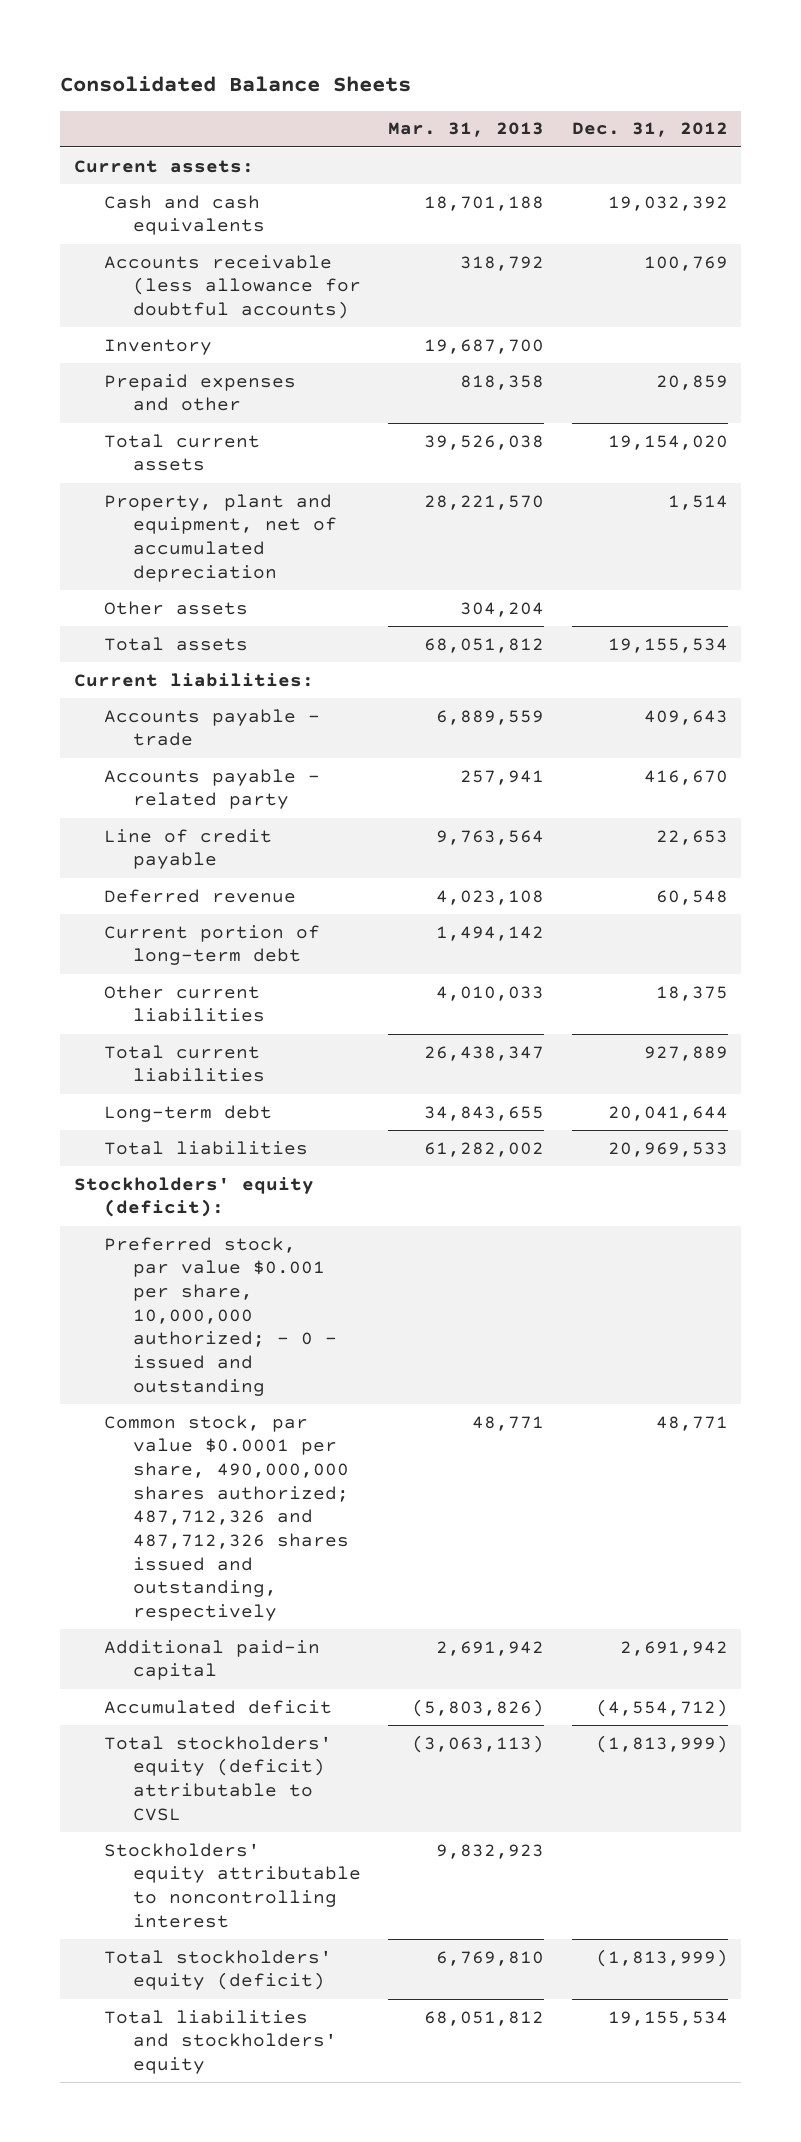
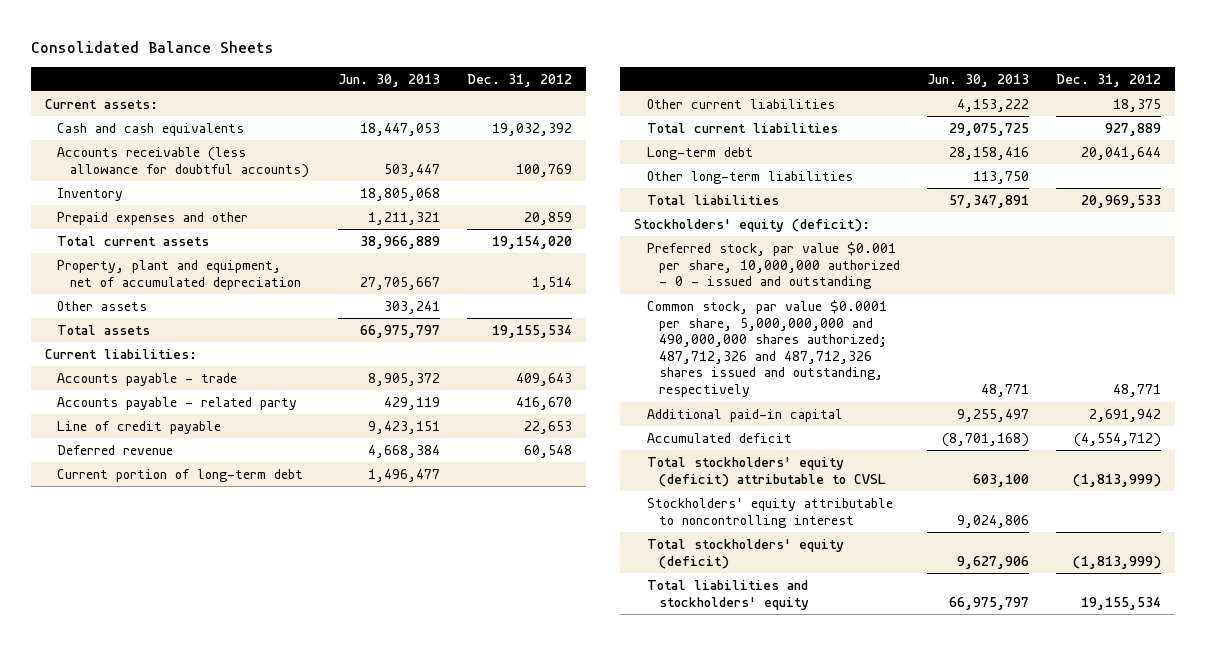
[388,122,545,138] Mar. 31, 2013 -> none
none -> [337,73,440,87] Jun. 30, 2013
none -> [646,171,853,185] Other long-term liabilities
[103,1236,338,1396] Preferred stock, par value $0.001 per share, 10,000,000 authorized; - 0 - issued and outstanding -> [646,242,901,290] Preferred stock, par value $0.001 per share, 10,000,000 authorized - 0 - issued and outstanding
[103,1414,350,1621] Common stock, par value $0.0001 per share, 490,000,000 shares authorized; 487,712,326 and 487,712,326 shares issued and outstanding, respectively -> [646,300,888,398] Common stock, par value $0.0001 per share, 5,000,000,000 and 490,000,000 shares authorized; 487,712,326 and 487,712,326 shares issued and outstanding, respectively

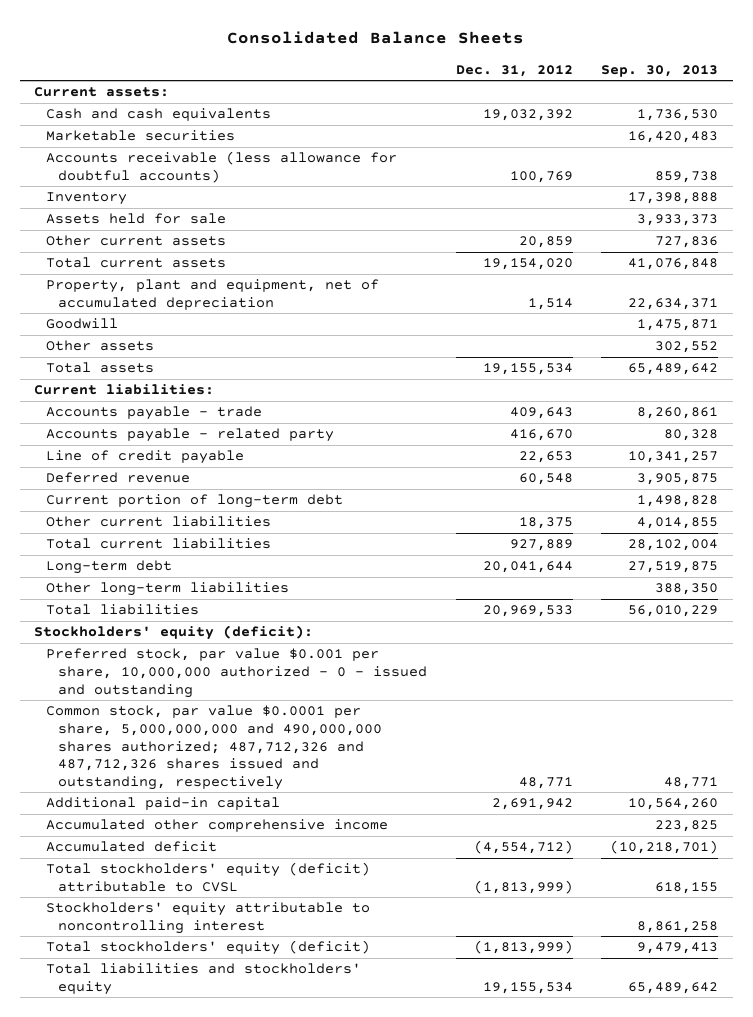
[337,73,440,87] Jun. 30, 2013 -> none
none -> [601,64,719,77] Sep. 30, 2013
none -> [46,130,236,142] Marketable securities
none -> [46,213,227,225] Assets held for sale
[57,212,249,226] Prepaid expenses and other -> [46,235,227,247] Other current assets
none -> [46,318,119,330] Goodwill
none -> [46,819,389,833] Accumulated other comprehensive income

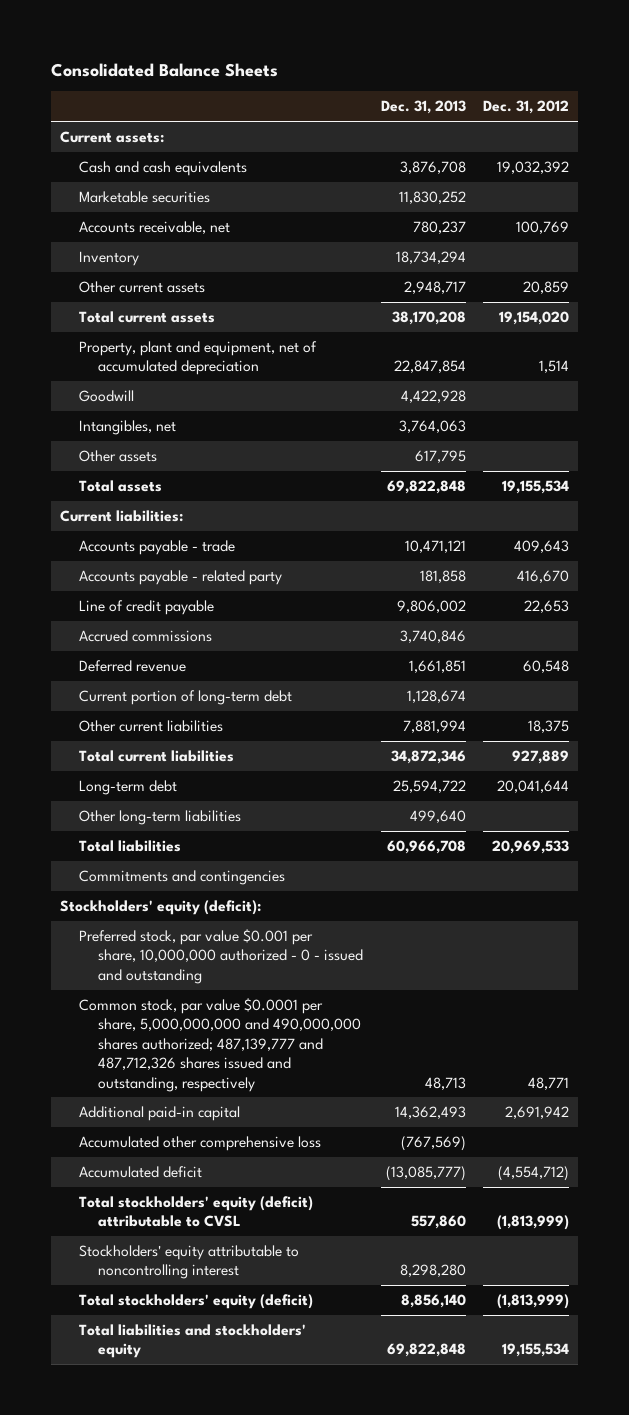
[601,64,719,77] Sep. 30, 2013 -> none
none -> [380,100,466,115] Dec. 31, 2013
[46,151,398,183] Accounts receivable (less allowance for doubtful accounts) -> [79,221,231,235] Accounts receivable, net
[46,213,227,225] Assets held for sale -> none
none -> [79,420,177,436] Intangibles, net
none -> [79,630,213,643] Accrued commissions
none -> [79,870,286,886] Commitments and contingencies
[46,705,383,790] Common stock, par value $0.0001 per share, 5,000,000,000 and 490,000,000 shares authorized; 487,712,326 and 487,712,326 shares issued and outstanding, respectively -> [79,998,361,1092] Common stock, par value $0.0001 per share, 5,000,000,000 and 490,000,000 shares authorized; 487,139,777 and 487,712,326 shares issued and outstanding, respectively
[46,819,389,833] Accumulated other comprehensive income -> [79,1136,322,1152] Accumulated other comprehensive loss

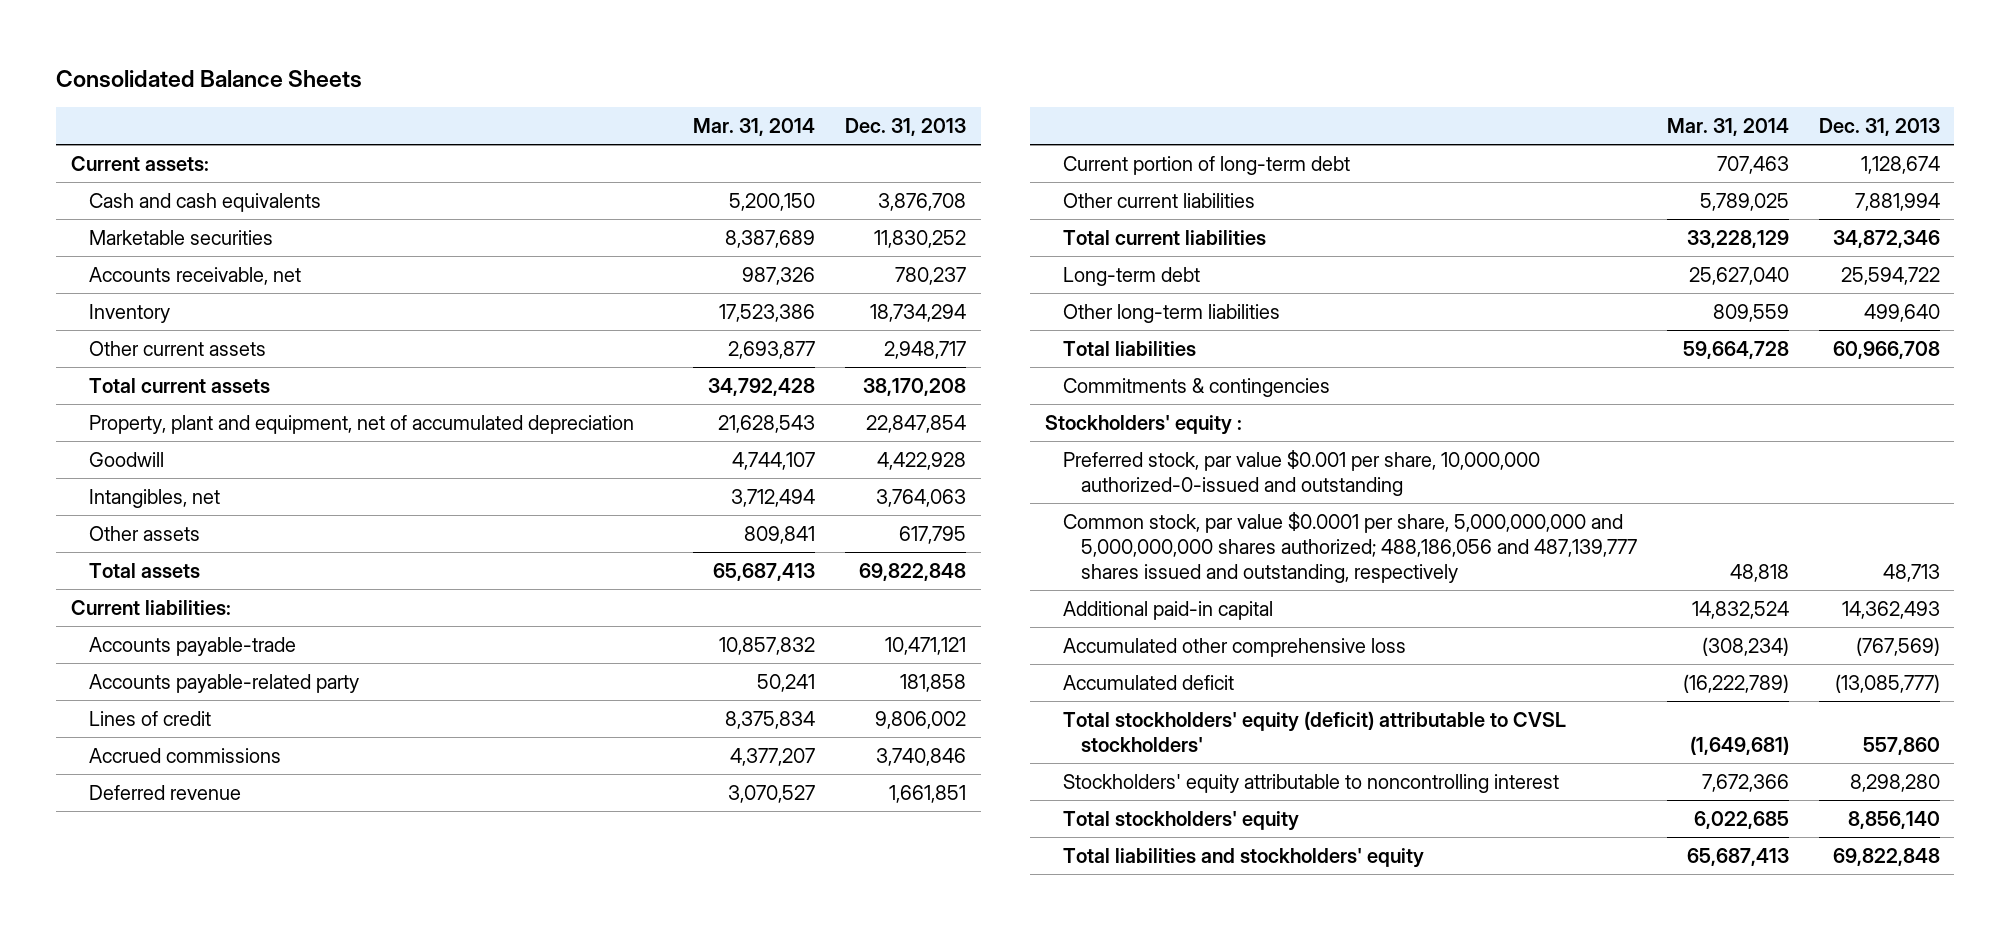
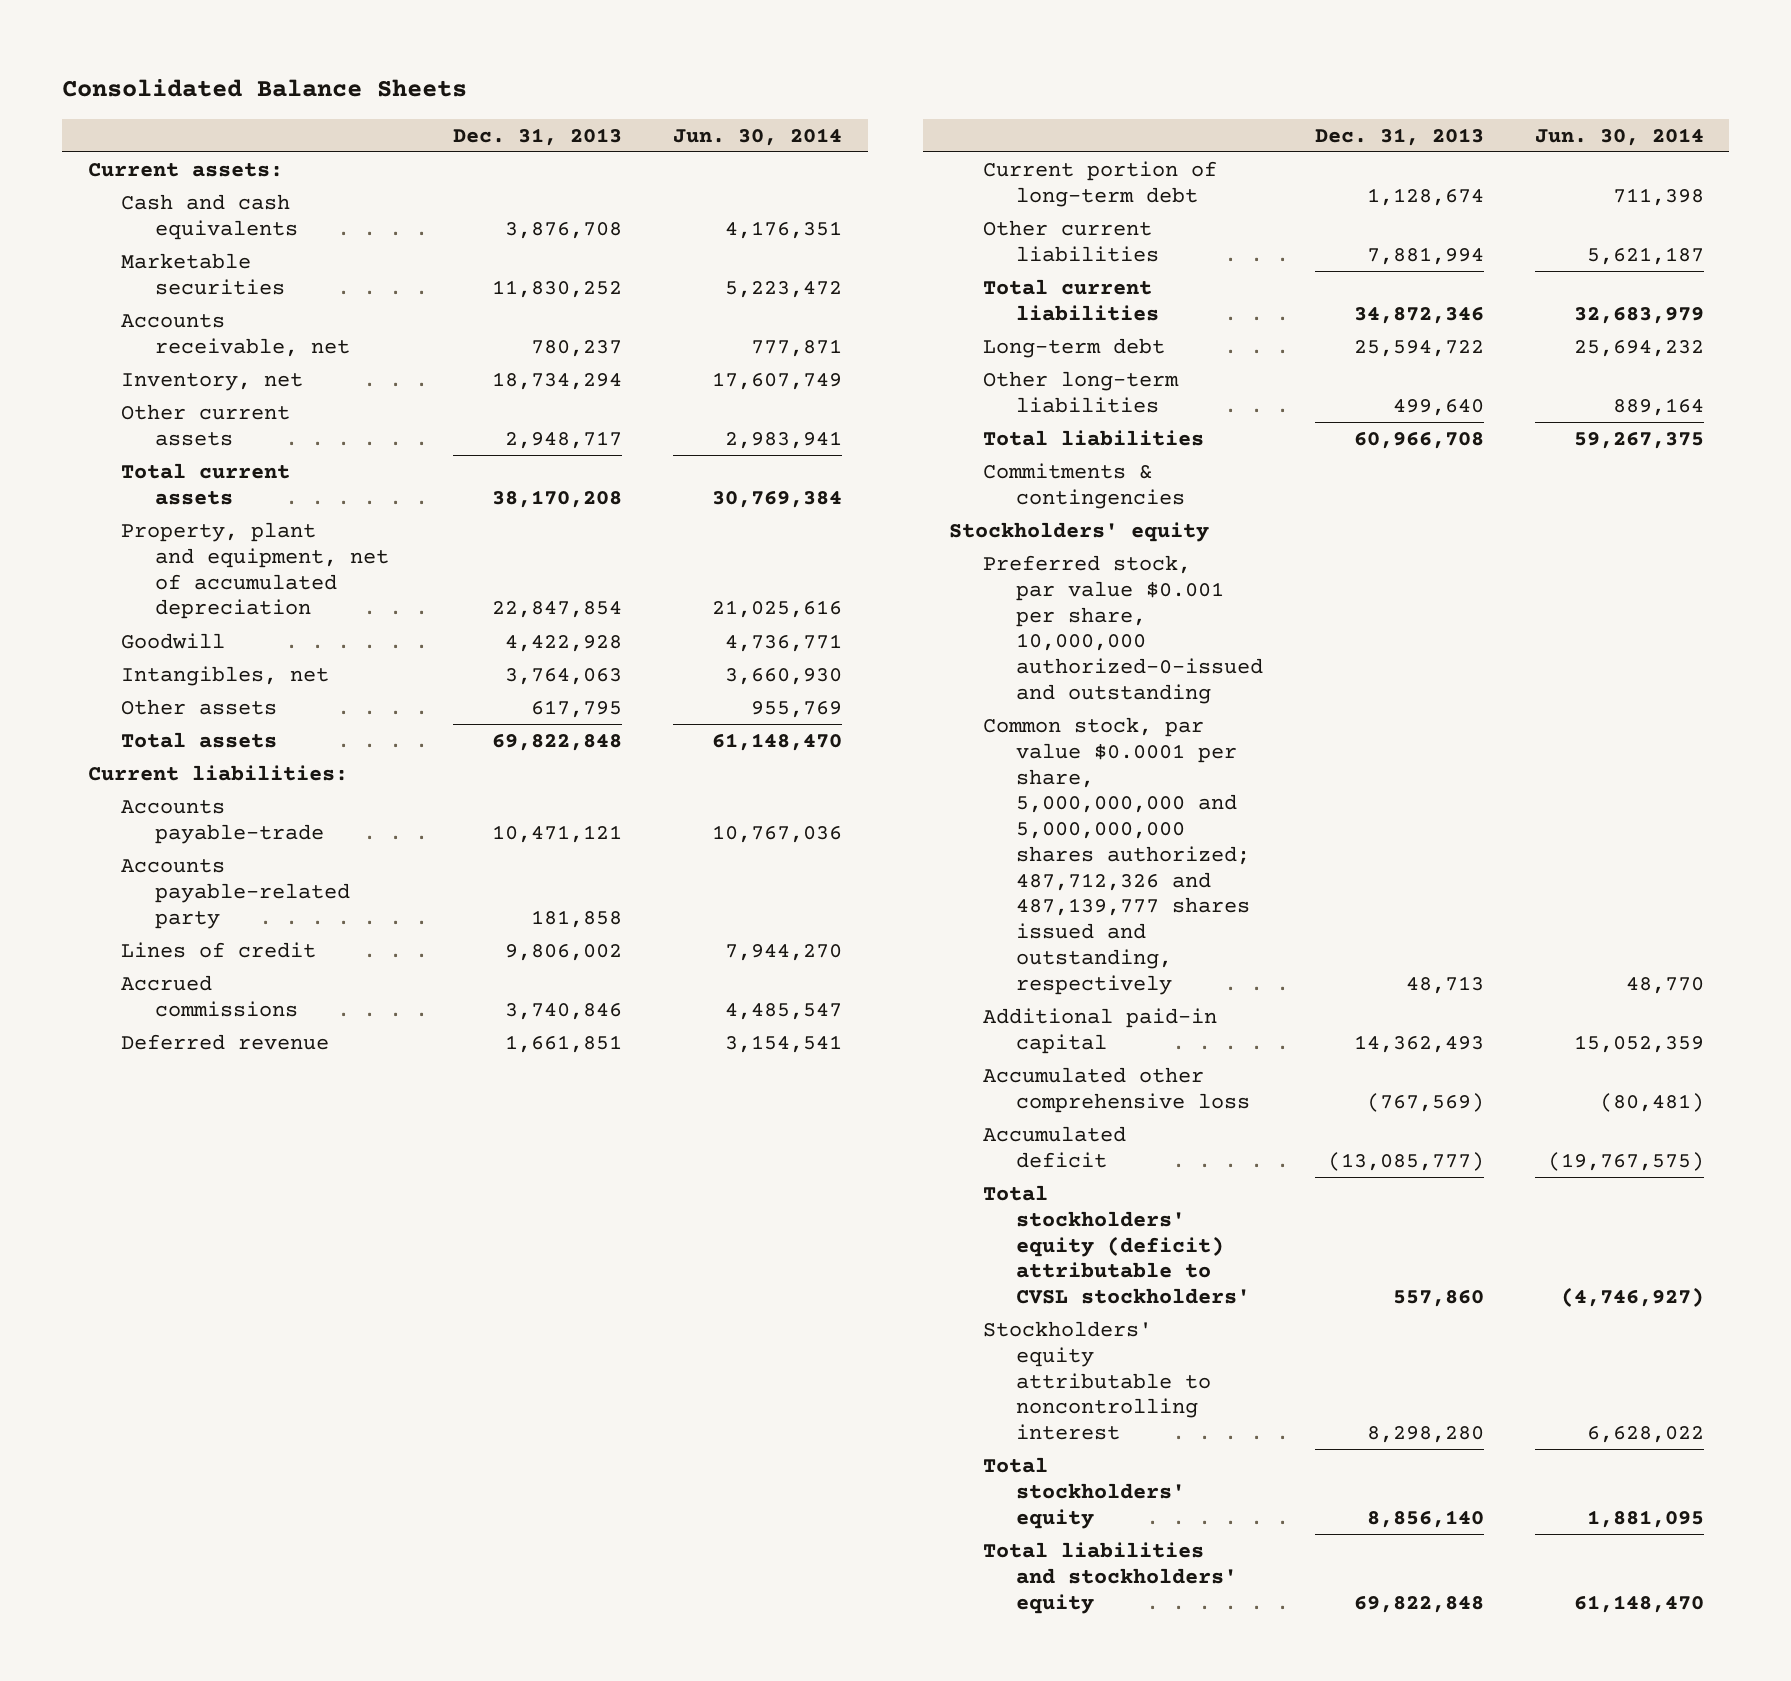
[692,117,815,136] Mar. 31, 2014 -> none
none -> [673,127,843,146] Jun. 30, 2014
[89,303,171,323] Inventory -> [121,373,304,392] Inventory, net
[1045,414,1243,435] Stockholders' equity : -> [948,522,1209,543] Stockholders' equity
[1063,511,1637,583] Common stock, par value $0.0001 per share, 5,000,000,000 and 5,000,000,000 shares authorized; 488,186,056 and 487,139,777 shares issued and outstanding, respectively -> [982,717,1251,995] Common stock, par value $0.0001 per share, 5,000,000,000 and 5,000,000,000 shares authorized; 487,712,326 and 487,139,777 shares issued and outstanding, respectively

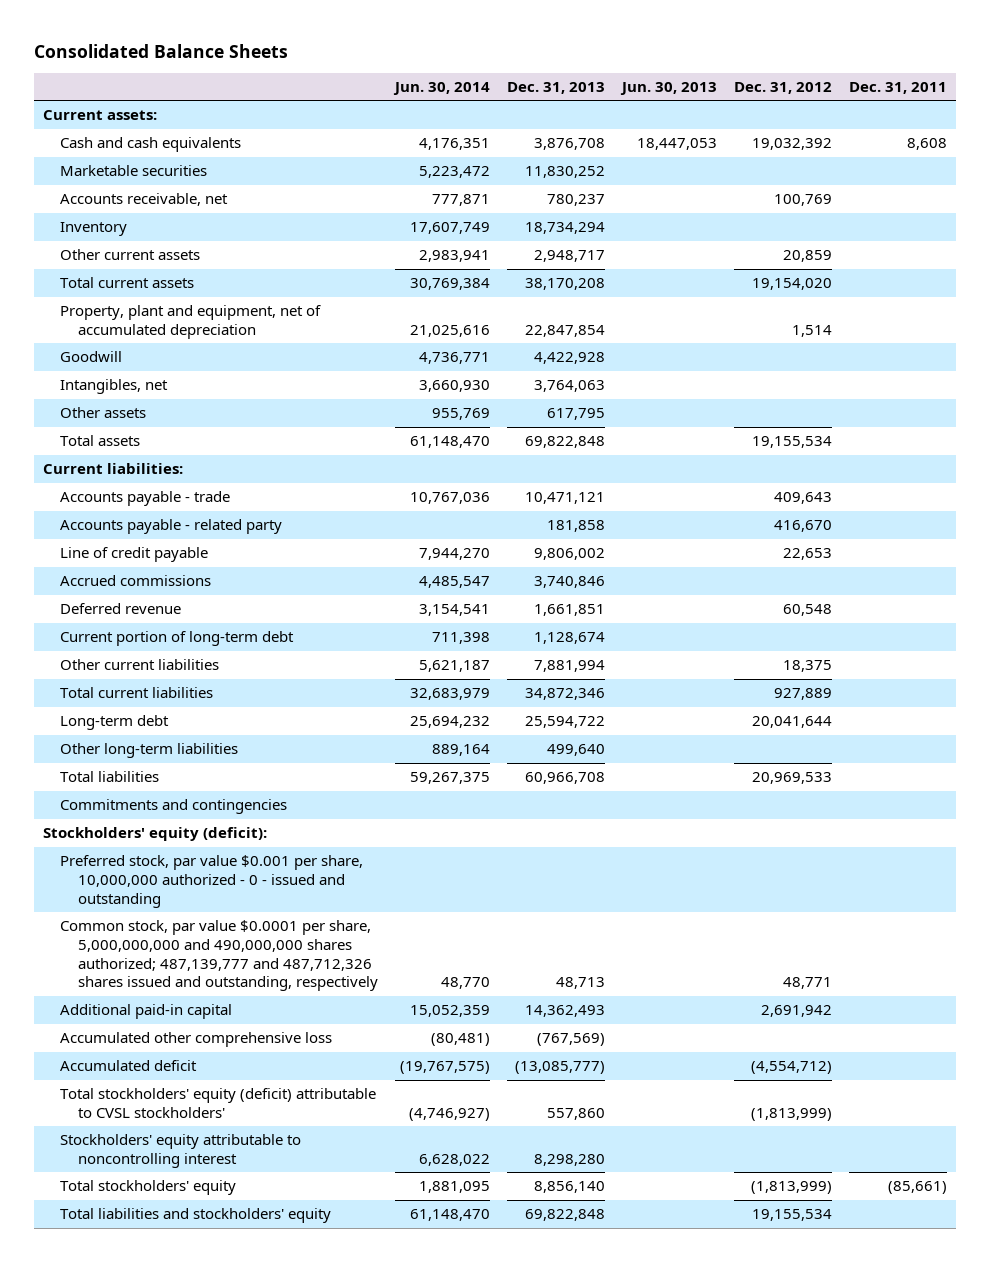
none -> [620,81,718,95] Jun. 30, 2013
none -> [734,81,833,94] Dec. 31, 2012
none -> [849,81,948,94] Dec. 31, 2011
[121,373,304,392] Inventory, net -> [60,222,128,237] Inventory
[121,800,325,844] Accounts payable-trade -> [60,491,231,507] Accounts payable - trade
[121,859,351,929] Accounts payable-related party -> [60,519,283,535] Accounts payable - related party
[121,942,317,959] Lines of credit -> [60,547,209,563] Line of credit payable
[982,463,1186,509] Commitments & contingencies -> [60,799,288,815] Commitments and contingencies
[948,522,1209,543] Stockholders' equity -> [43,827,268,842] Stockholders' equity (deficit):
[982,555,1264,704] Preferred stock, par value $0.001 per share, 10,000,000 authorized-0-issued and outstanding -> [60,855,364,908] Preferred stock, par value $0.001 per share, 10,000,000 authorized - 0 - issued and outstanding
[982,717,1251,995] Common stock, par value $0.0001 per share, 5,000,000,000 and 5,000,000,000 shares authorized; 487,712,326 and 487,139,777 shares issued and outstanding, respectively -> [60,920,378,992] Common stock, par value $0.0001 per share, 5,000,000,000 and 490,000,000 shares authorized; 487,139,777 and 487,712,326 shares issued and outstanding, respectively

